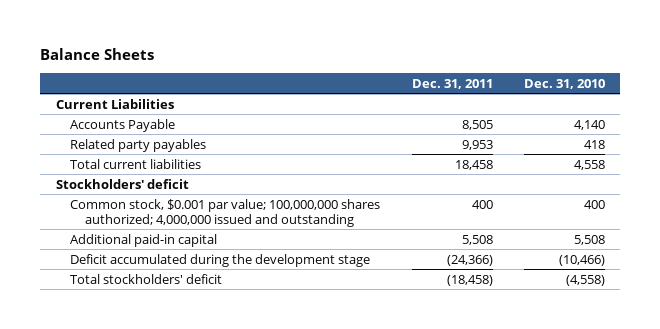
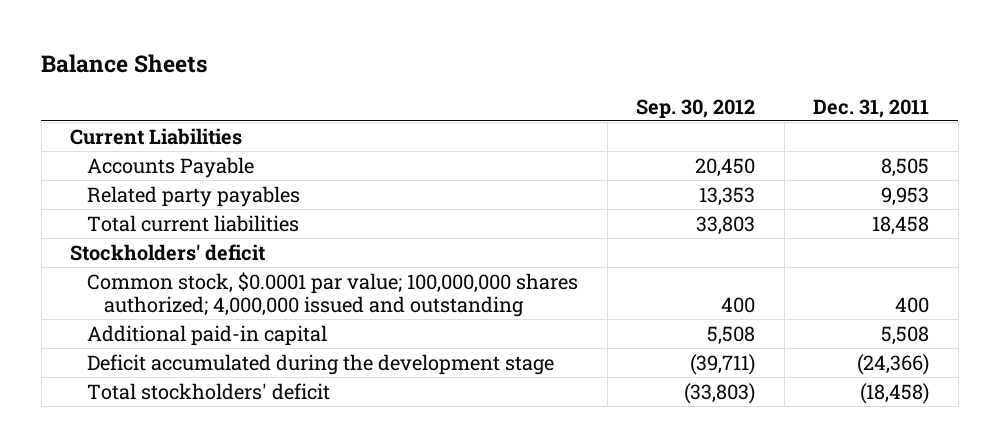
[523,78,605,89] Dec. 31, 2010 -> none
none -> [636,98,756,119] Sep. 30, 2012
[70,198,381,227] Common stock, $0.001 par value; 100,000,000 shares authorized; 4,000,000 issued and outstanding -> [87,271,579,317] Common stock, $0.0001 par value; 100,000,000 shares authorized; 4,000,000 issued and outstanding

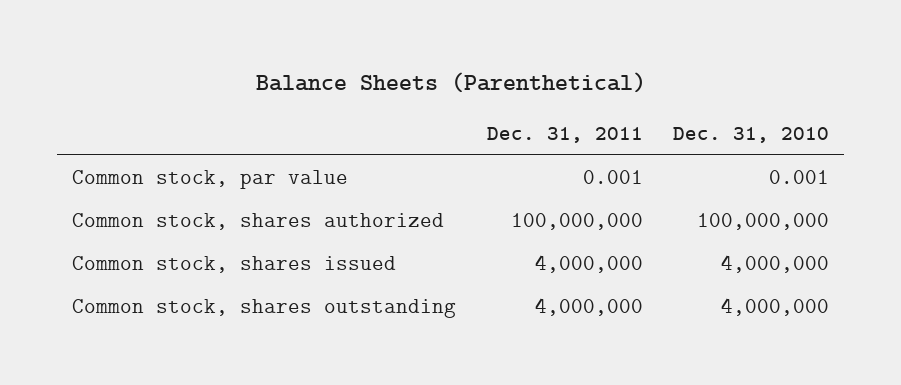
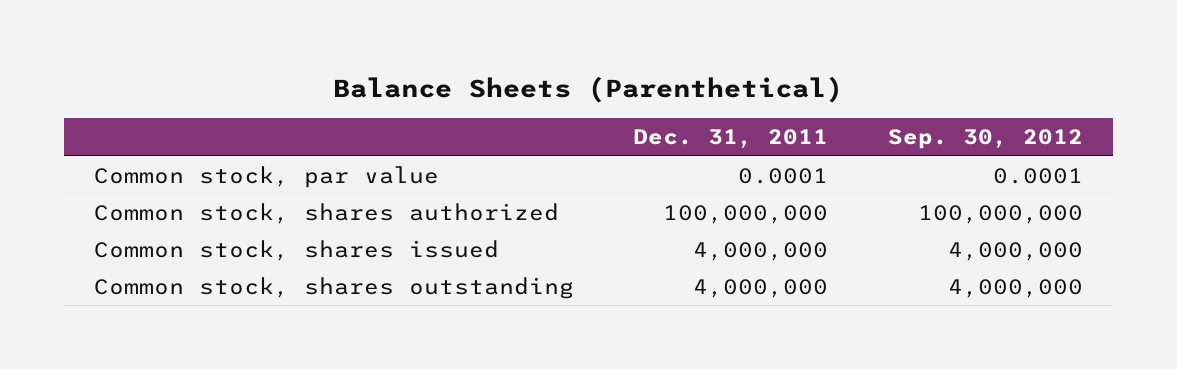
[673,126,830,143] Dec. 31, 2010 -> none
none -> [887,129,1083,150] Sep. 30, 2012
[582,169,643,184] 0.001 -> [738,168,829,185] 0.0001

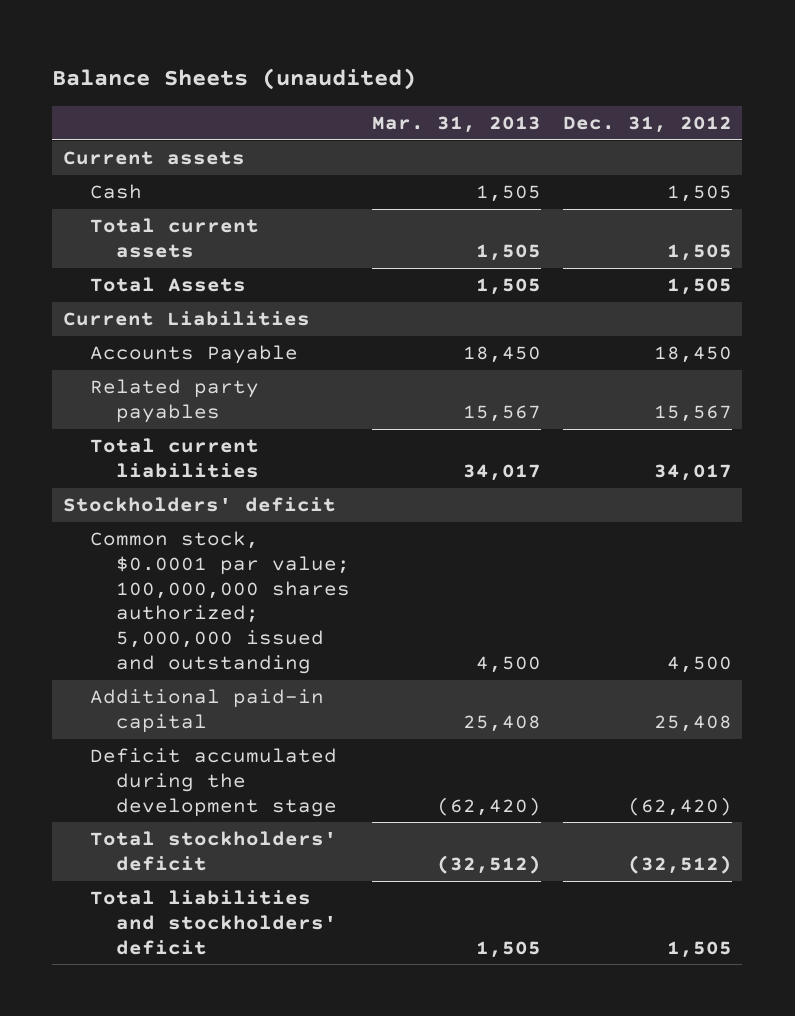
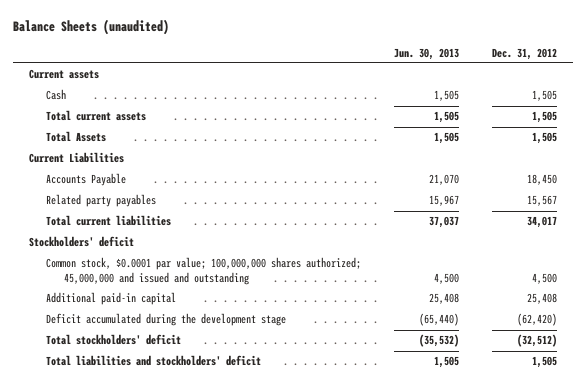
[371,115,541,133] Mar. 31, 2013 -> none
none -> [394,47,460,60] Jun. 30, 2013
[89,531,351,674] Common stock, $0.0001 par value; 100,000,000 shares authorized; 5,000,000 issued and outstanding -> [46,257,362,285] Common stock, $0.0001 par value; 100,000,000 shares authorized; 45,000,000 and issued and outstanding

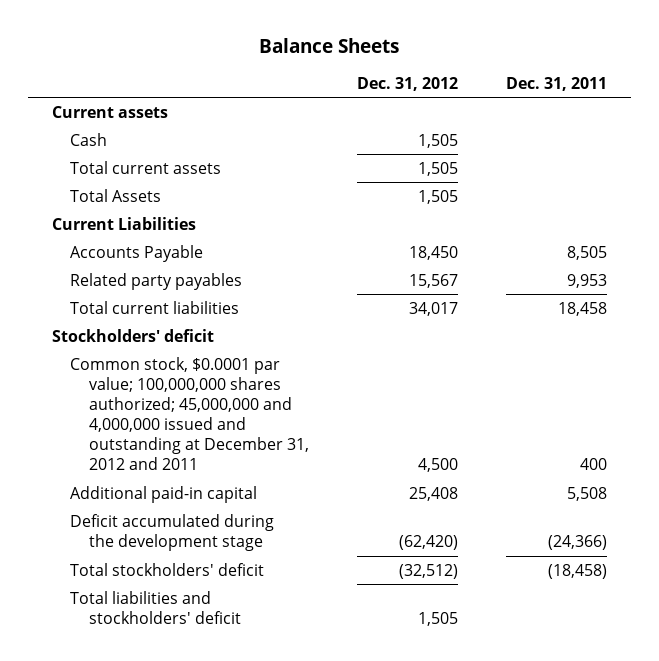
[12,18,169,35] Balance Sheets (unaudited) -> [259,37,400,53] Balance Sheets
[394,47,460,60] Jun. 30, 2013 -> none
none -> [505,76,607,91] Dec. 31, 2011
[46,257,362,285] Common stock, $0.0001 par value; 100,000,000 shares authorized; 45,000,000 and issued and outstanding -> [70,356,310,471] Common stock, $0.0001 par value; 100,000,000 shares authorized; 45,000,000 and 4,000,000 issued and outstanding at December 31, 2012 and 2011

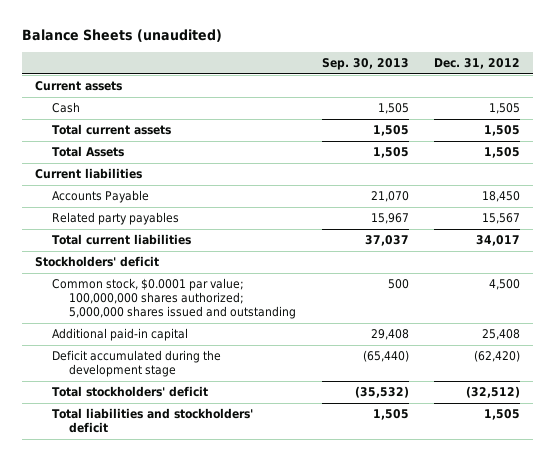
[259,37,400,53] Balance Sheets -> [22,29,223,43] Balance Sheets (unaudited)
[505,76,607,91] Dec. 31, 2011 -> none
none -> [321,57,409,70] Sep. 30, 2013
[51,216,196,230] Current Liabilities -> [35,168,143,180] Current liabilities
[70,356,310,471] Common stock, $0.0001 par value; 100,000,000 shares authorized; 45,000,000 and 4,000,000 issued and outstanding at December 31, 2012 and 2011 -> [52,278,296,319] Common stock, $0.0001 par value; 100,000,000 shares authorized; 5,000,000 shares issued and outstanding

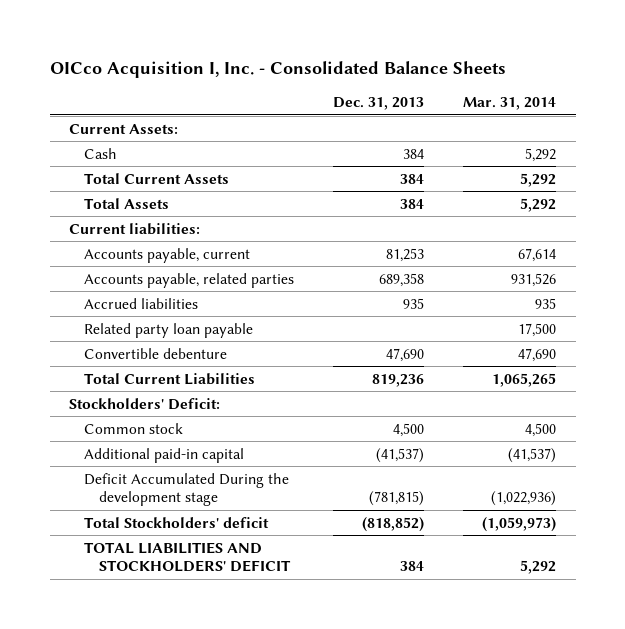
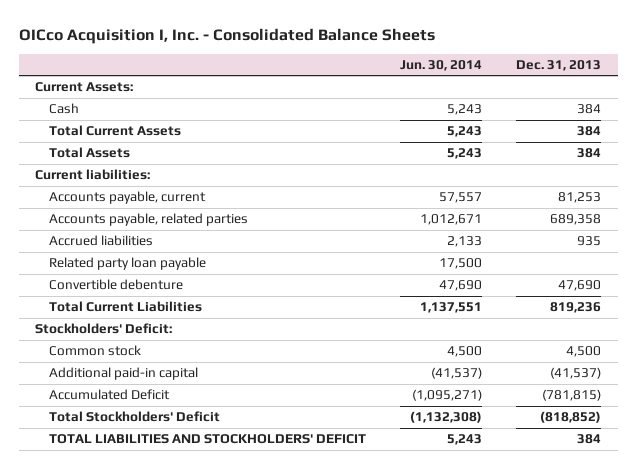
[463,97,557,111] Mar. 31, 2014 -> none
none -> [400,59,483,71] Jun. 30, 2014
[83,472,289,507] Deficit Accumulated During the development stage -> [49,389,171,401] Accumulated Deficit
[83,516,269,528] Total Stockholders' deficit -> [49,411,221,423] Total Stockholders' Deficit

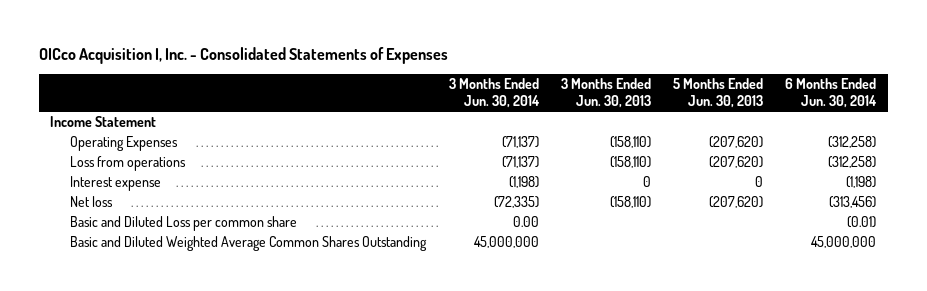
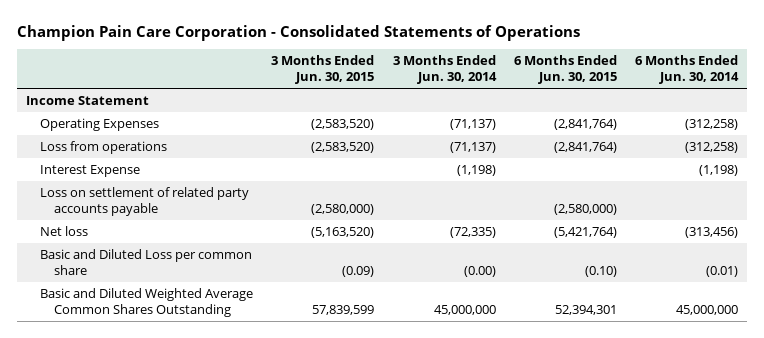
[39,47,449,65] OICco Acquisition I, Inc. - Consolidated Statements of Expenses -> [17,24,581,41] Champion Pain Care Corporation - Consolidated Statements of Operations
[560,78,651,109] 3 Months Ended Jun. 30, 2013 -> none
[673,78,764,109] 5 Months Ended Jun. 30, 2013 -> none
none -> [271,55,375,84] 3 Months Ended Jun. 30, 2015
none -> [513,55,617,84] 6 Months Ended Jun. 30, 2015
[70,176,162,192] Interest expense -> [40,165,141,178] Interest Expense
none -> [40,187,250,216] Loss on settlement of related party accounts payable
[512,216,539,228] 0.00 -> [463,265,496,277] (0.00)

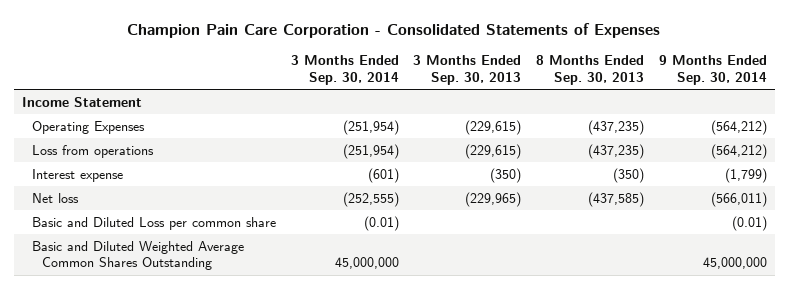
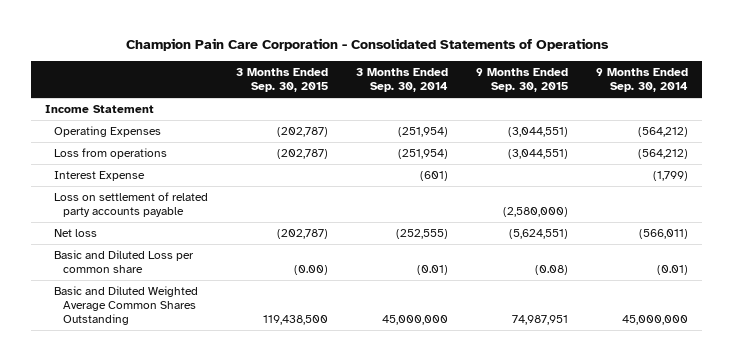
[127,22,661,38] Champion Pain Care Corporation - Consolidated Statements of Expenses -> [125,38,609,52] Champion Pain Care Corporation - Consolidated Statements of Operations
[413,55,522,85] 3 Months Ended Sep. 30, 2013 -> none
[536,55,645,85] 8 Months Ended Sep. 30, 2013 -> none
none -> [236,68,329,93] 3 Months Ended Sep. 30, 2015
none -> [476,68,569,93] 9 Months Ended Sep. 30, 2015
[31,168,123,182] Interest expense -> [54,171,146,182] Interest Expense
none -> [54,192,209,217] Loss on settlement of related party accounts payable

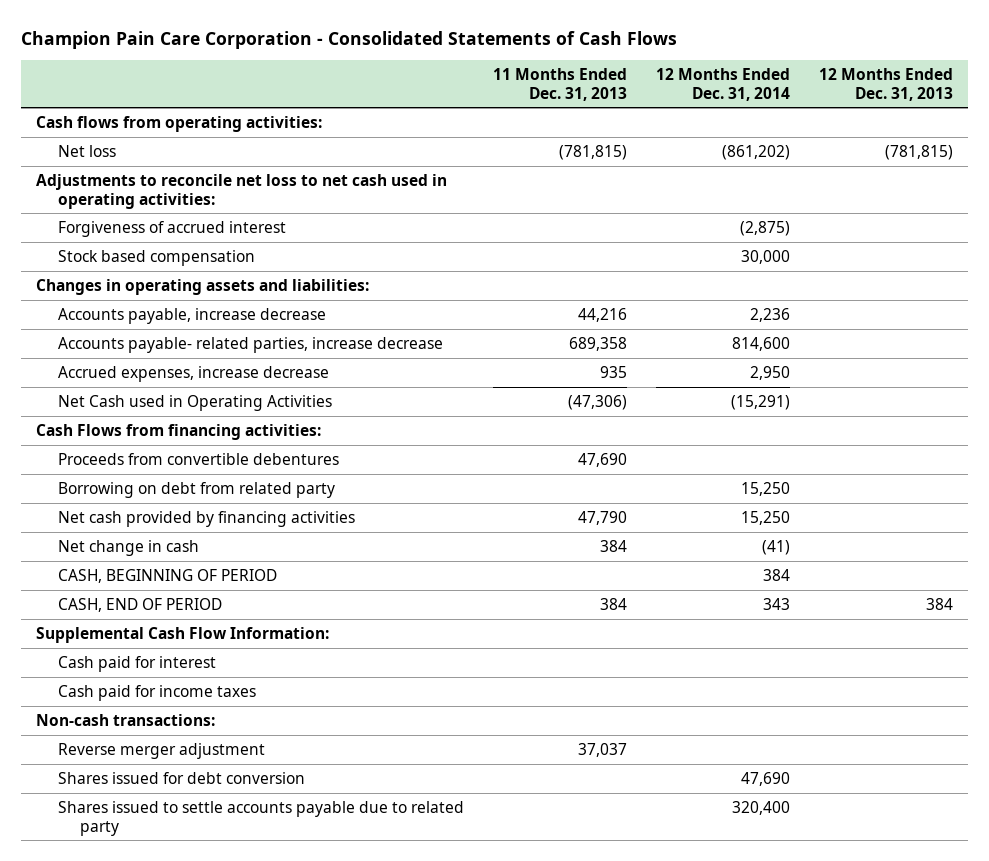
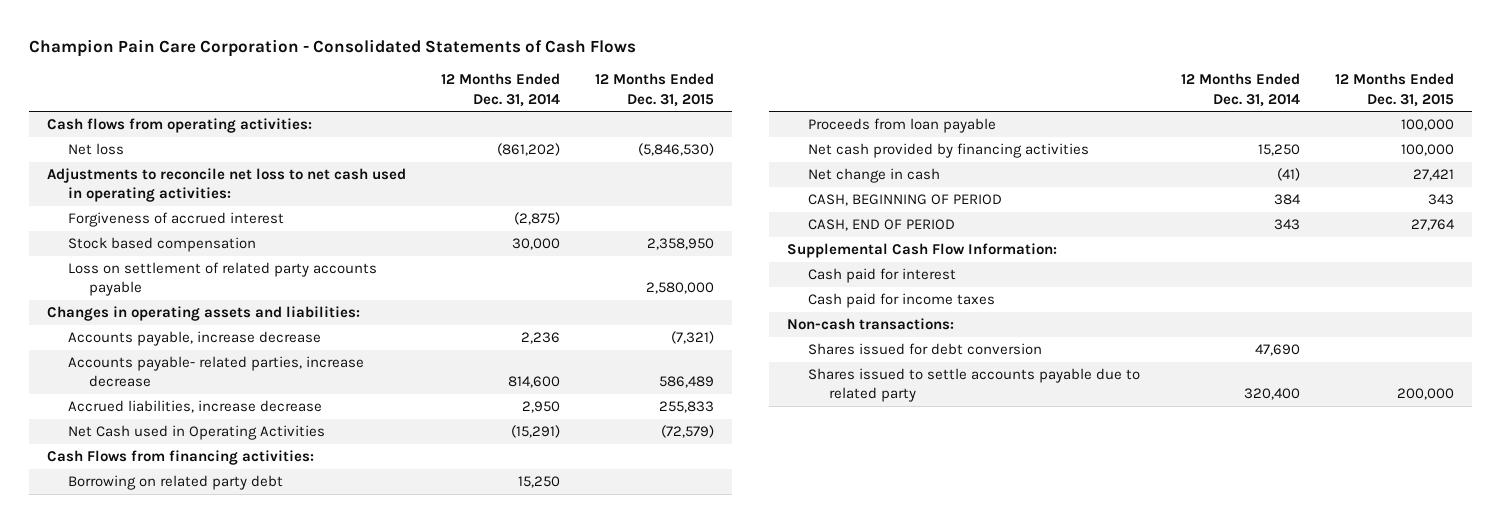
[493,67,628,101] 11 Months Ended Dec. 31, 2013 -> none
[819,67,954,101] 12 Months Ended Dec. 31, 2013 -> none
none -> [595,73,715,107] 12 Months Ended Dec. 31, 2015
none -> [67,262,377,297] Loss on settlement of related party accounts payable
[58,365,330,382] Accrued expenses, increase decrease -> [67,400,322,414] Accrued liabilities, increase decrease
[58,452,340,465] Proceeds from convertible debentures -> none
[58,481,336,498] Borrowing on debt from related party -> [67,475,283,491] Borrowing on related party debt
none -> [807,118,996,134] Proceeds from loan payable
[58,742,266,759] Reverse merger adjustment -> none

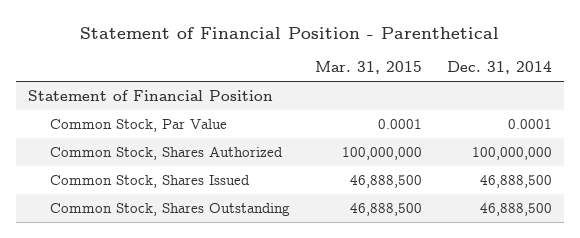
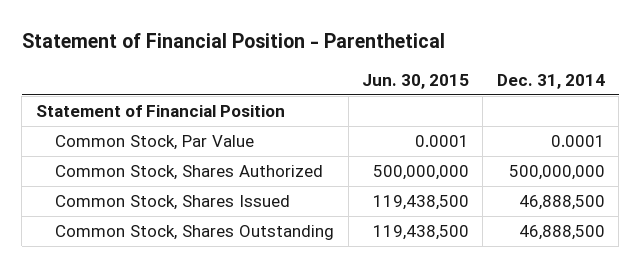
[314,61,422,75] Mar. 31, 2015 -> none
none -> [362,73,470,89] Jun. 30, 2015
[471,147,552,161] 100,000,000 -> [508,165,605,181] 500,000,000

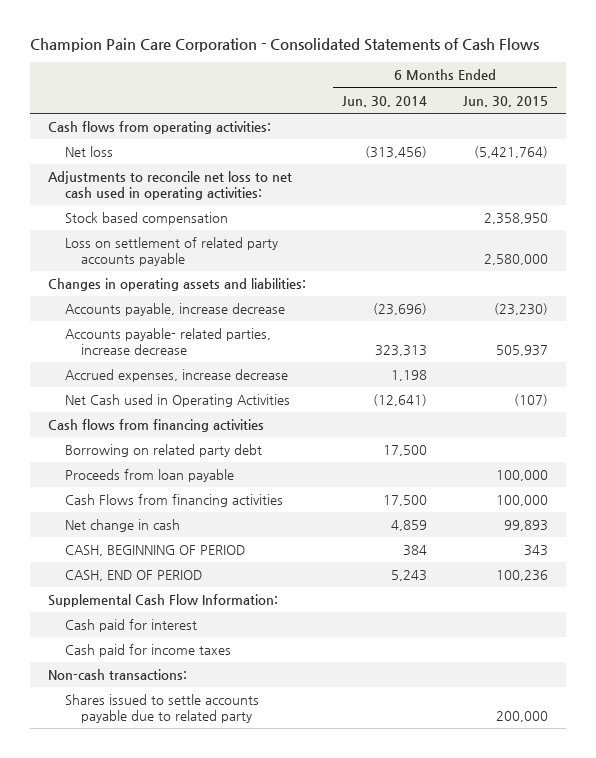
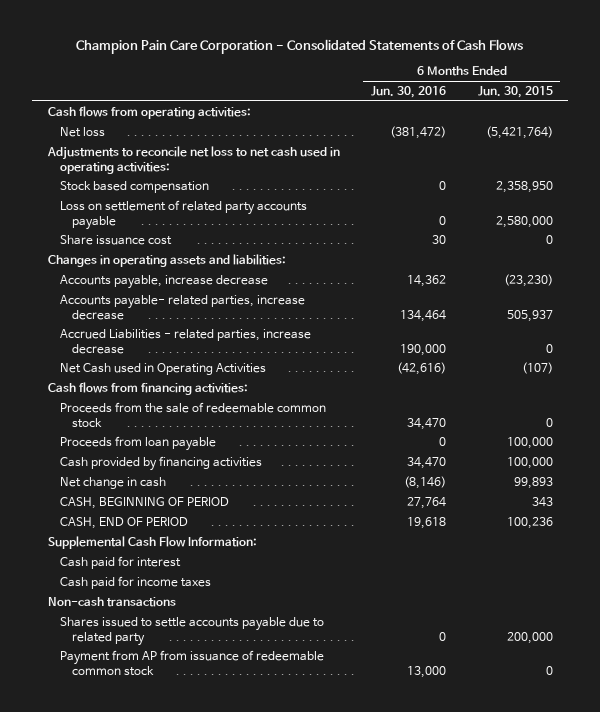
[341,95,427,107] Jun. 30, 2014 -> none
none -> [371,86,447,99] Jun. 30, 2016
none -> [59,235,172,246] Share issuance cost
[64,369,288,383] Accrued expenses, increase decrease -> none
none -> [59,329,311,354] Accrued Liabilities - related parties, increase decrease
[64,444,262,458] Borrowing on related party debt -> none
[47,419,264,433] Cash flows from financing activities -> [47,382,248,396] Cash flows from financing activities:
none -> [59,402,326,428] Proceeds from the sale of redeemable common stock
[64,494,283,508] Cash Flows from financing activities -> [59,456,262,472] Cash provided by financing activities
[47,669,187,681] Non-cash transactions: -> [47,597,176,608] Non-cash transactions
none -> [59,650,324,676] Payment from AP from issuance of redeemable common stock

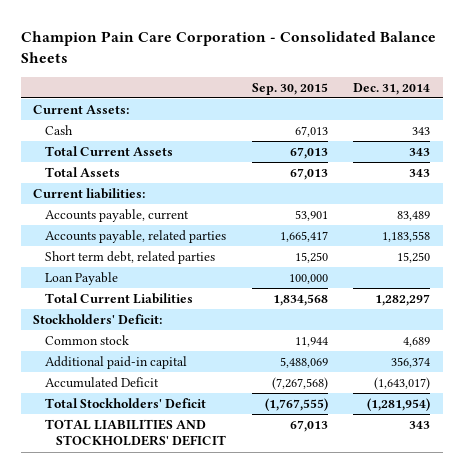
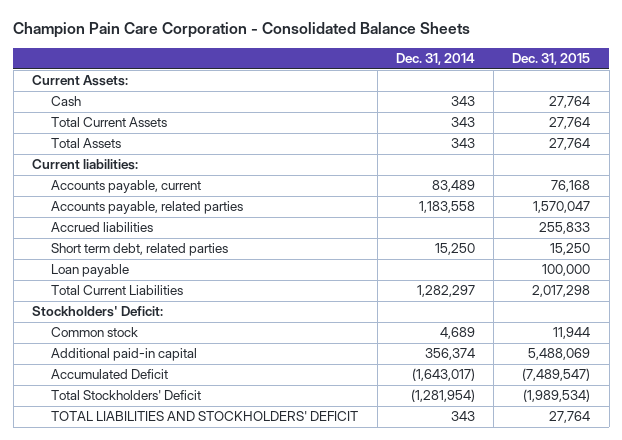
[251,82,328,95] Sep. 30, 2015 -> none
none -> [512,53,591,66] Dec. 31, 2015
none -> [51,222,154,233] Accrued liabilities
[44,271,118,285] Loan Payable -> [51,264,130,278] Loan payable

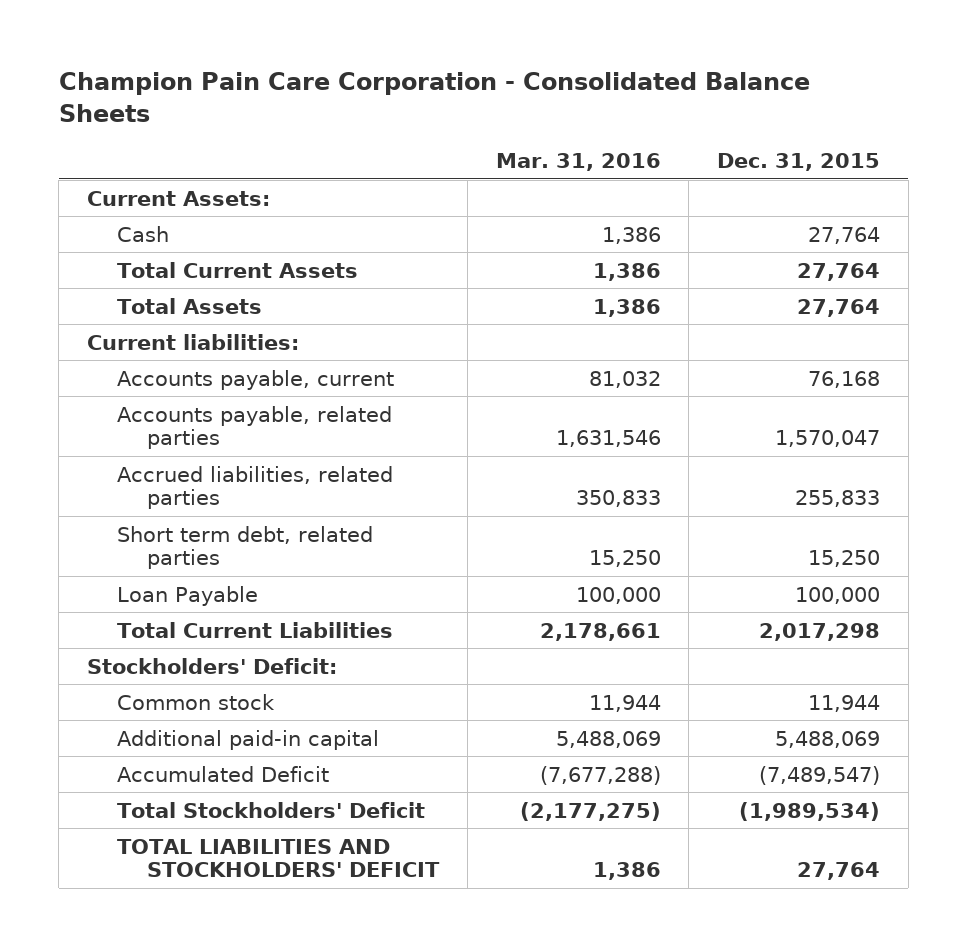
[395,53,475,66] Dec. 31, 2014 -> none
none -> [495,152,661,171] Mar. 31, 2016
[51,222,154,233] Accrued liabilities -> [117,465,394,510] Accrued liabilities, related parties
[51,264,130,278] Loan payable -> [117,585,259,606] Loan Payable

